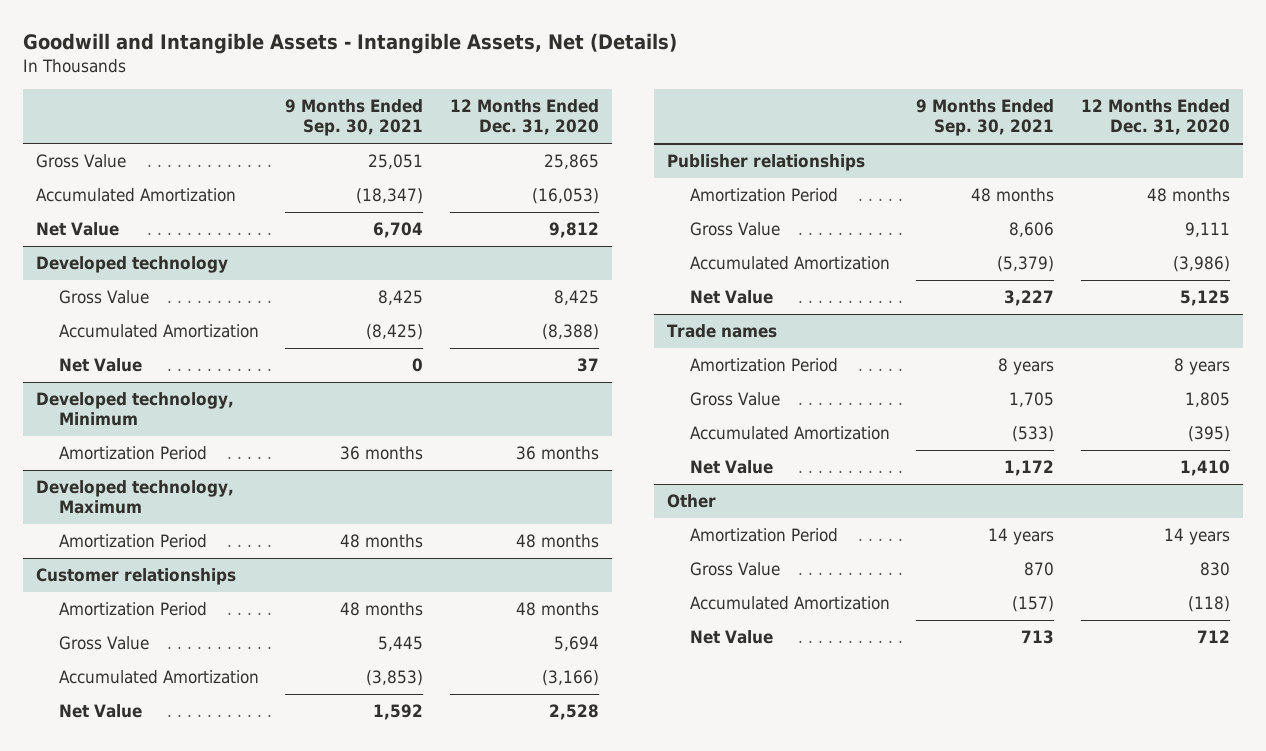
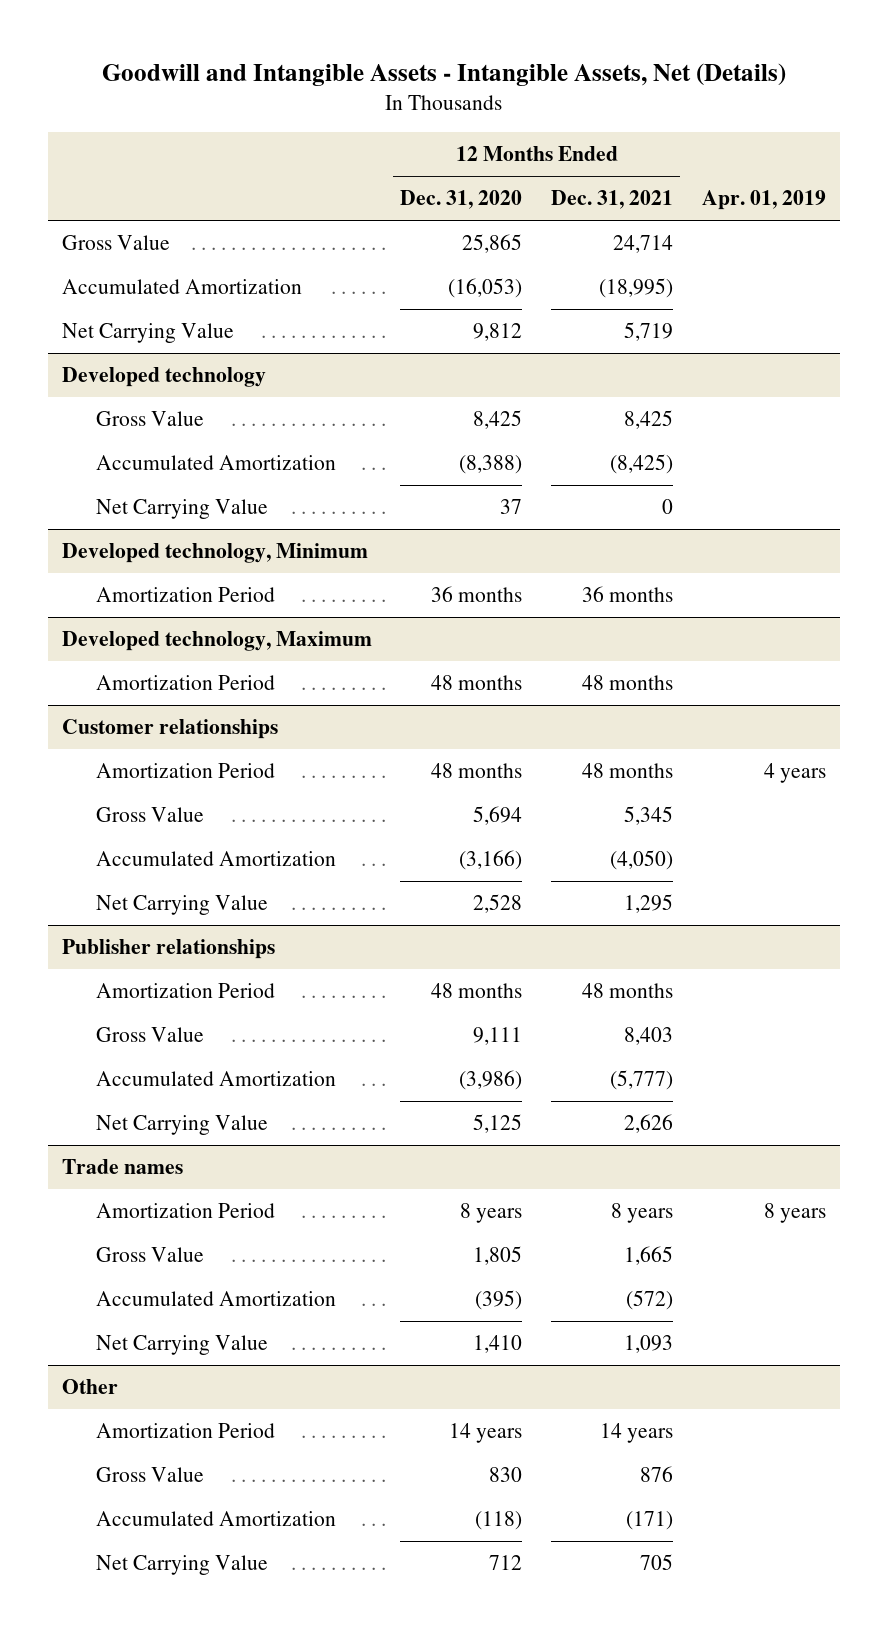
[285,98,424,137] 9 Months Ended Sep. 30, 2021 -> none
none -> [551,190,674,210] Dec. 31, 2021
none -> [701,190,826,211] Apr. 01, 2019
[36,221,120,236] Net Value -> [61,323,234,344] Net Carrying Value
[58,357,142,372] Net Value -> [95,499,268,520] Net Carrying Value
[58,703,142,718] Net Value -> [95,895,268,916] Net Carrying Value
[689,289,773,304] Net Value -> [95,1115,268,1136] Net Carrying Value
[689,459,773,474] Net Value -> [95,1335,268,1356] Net Carrying Value
[689,629,773,644] Net Value -> [95,1555,268,1576] Net Carrying Value

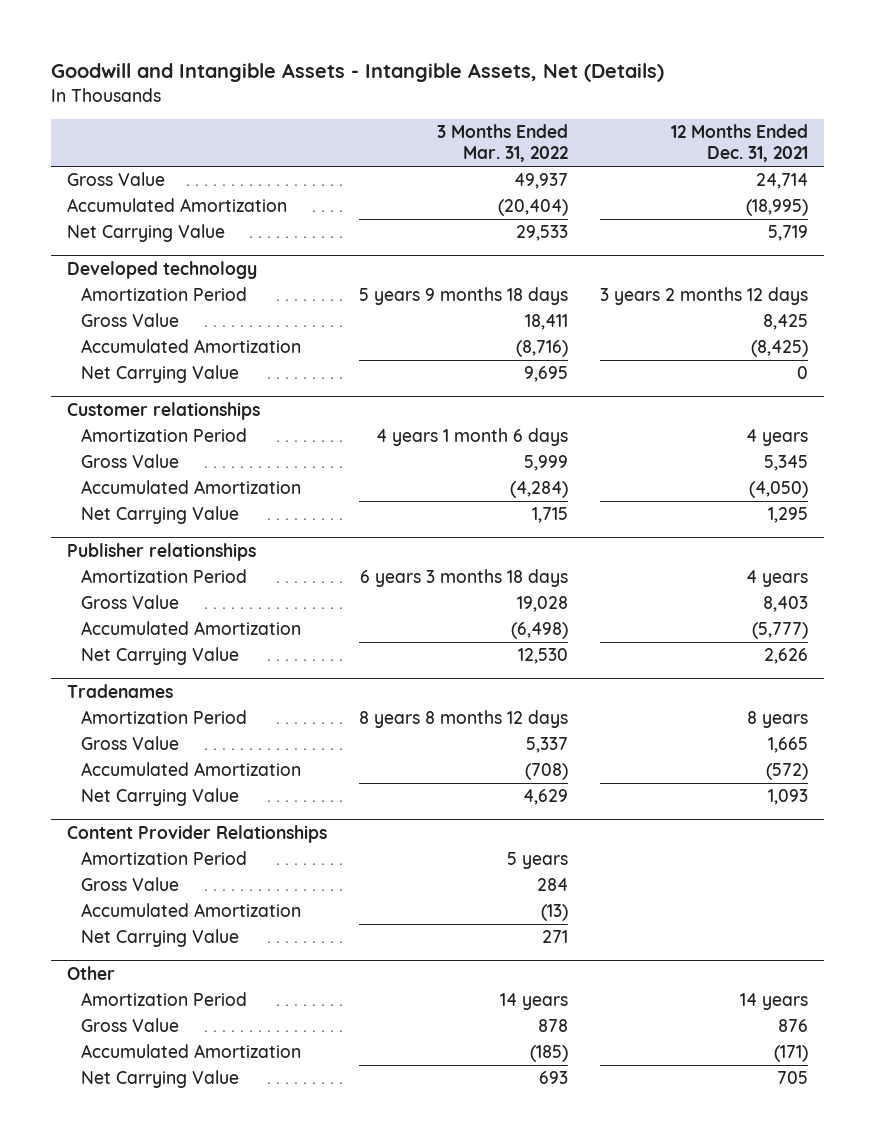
[400,190,523,210] Dec. 31, 2020 -> none
[701,190,826,211] Apr. 01, 2019 -> none
none -> [437,124,569,163] 3 Months Ended Mar. 31, 2022
none -> [81,287,248,302] Amortization Period
[61,543,368,564] Developed technology, Minimum -> none
[95,587,275,603] Amortization Period -> none
[61,631,372,652] Developed technology, Maximum -> none
[95,675,275,691] Amortization Period -> none
[582,763,674,779] 48 months -> [746,429,809,447] 4 years
[582,983,674,999] 48 months -> [746,570,809,588] 4 years
[61,1159,183,1175] Trade names -> [66,683,173,698] Tradenames
none -> [66,824,327,843] Content Provider Relationships
none -> [81,851,248,866] Amortization Period
none -> [81,877,180,892] Gross Value
none -> [81,903,302,918] Accumulated Amortization
none -> [81,929,240,948] Net Carrying Value

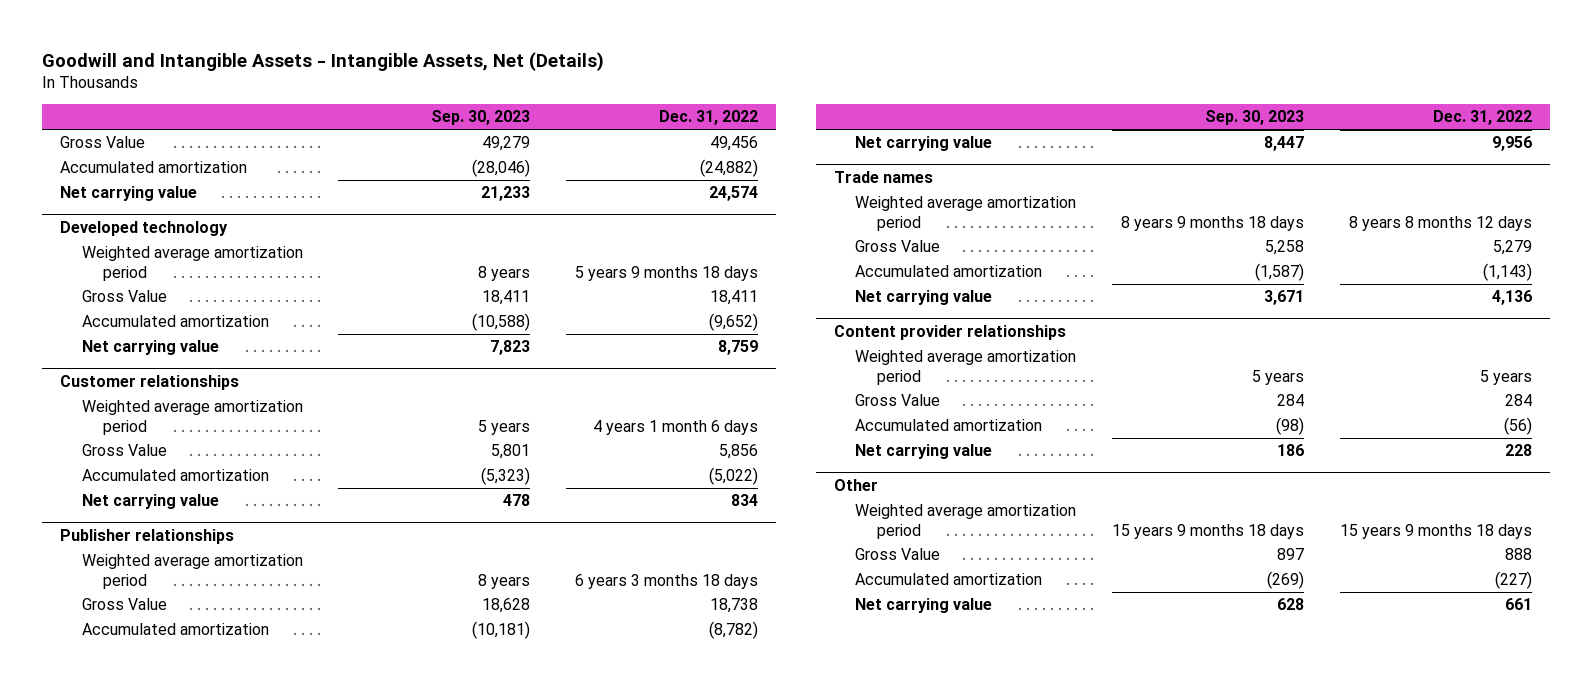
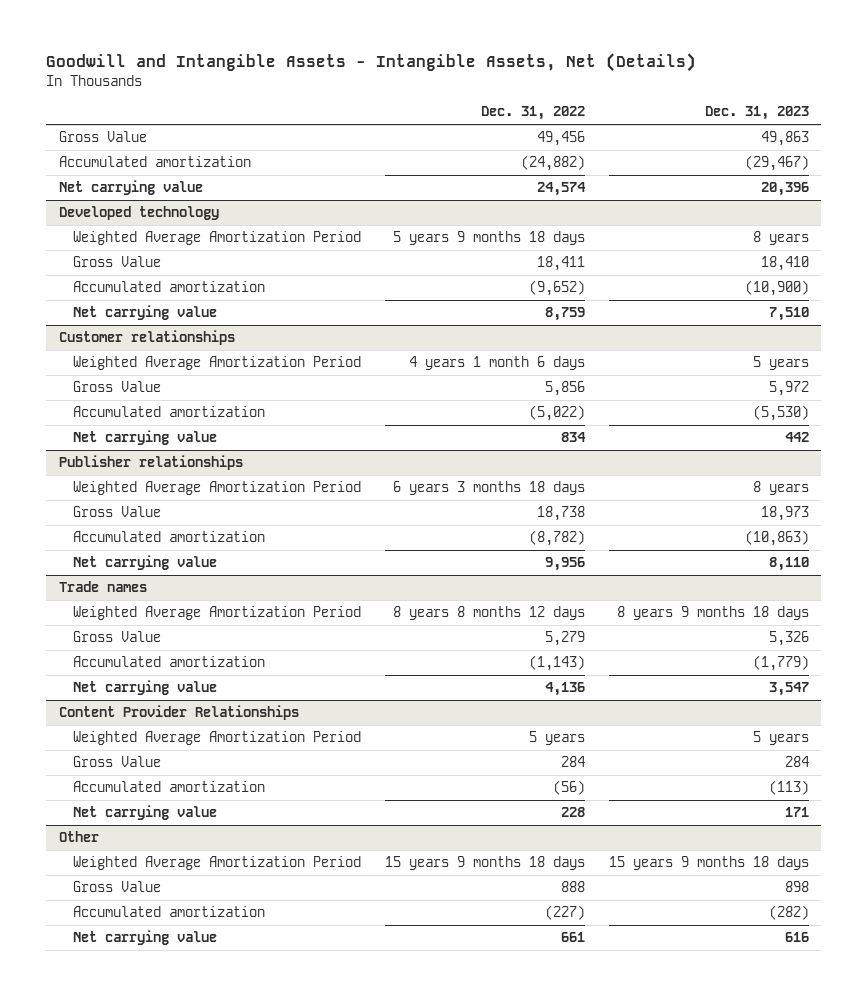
[431,110,531,126] Sep. 30, 2023 -> none
none -> [705,106,810,121] Dec. 31, 2023
[81,246,303,281] Weighted average amortization period -> [72,231,361,246] Weighted Average Amortization Period
[81,400,303,435] Weighted average amortization period -> [72,356,361,371] Weighted Average Amortization Period
[81,554,303,589] Weighted average amortization period -> [72,481,361,496] Weighted Average Amortization Period
[855,196,1077,231] Weighted average amortization period -> [72,606,361,621] Weighted Average Amortization Period
[833,324,1066,340] Content provider relationships -> [58,705,299,721] Content Provider Relationships
[855,350,1077,385] Weighted average amortization period -> [72,731,361,746] Weighted Average Amortization Period
[855,504,1077,539] Weighted average amortization period -> [72,856,361,871] Weighted Average Amortization Period

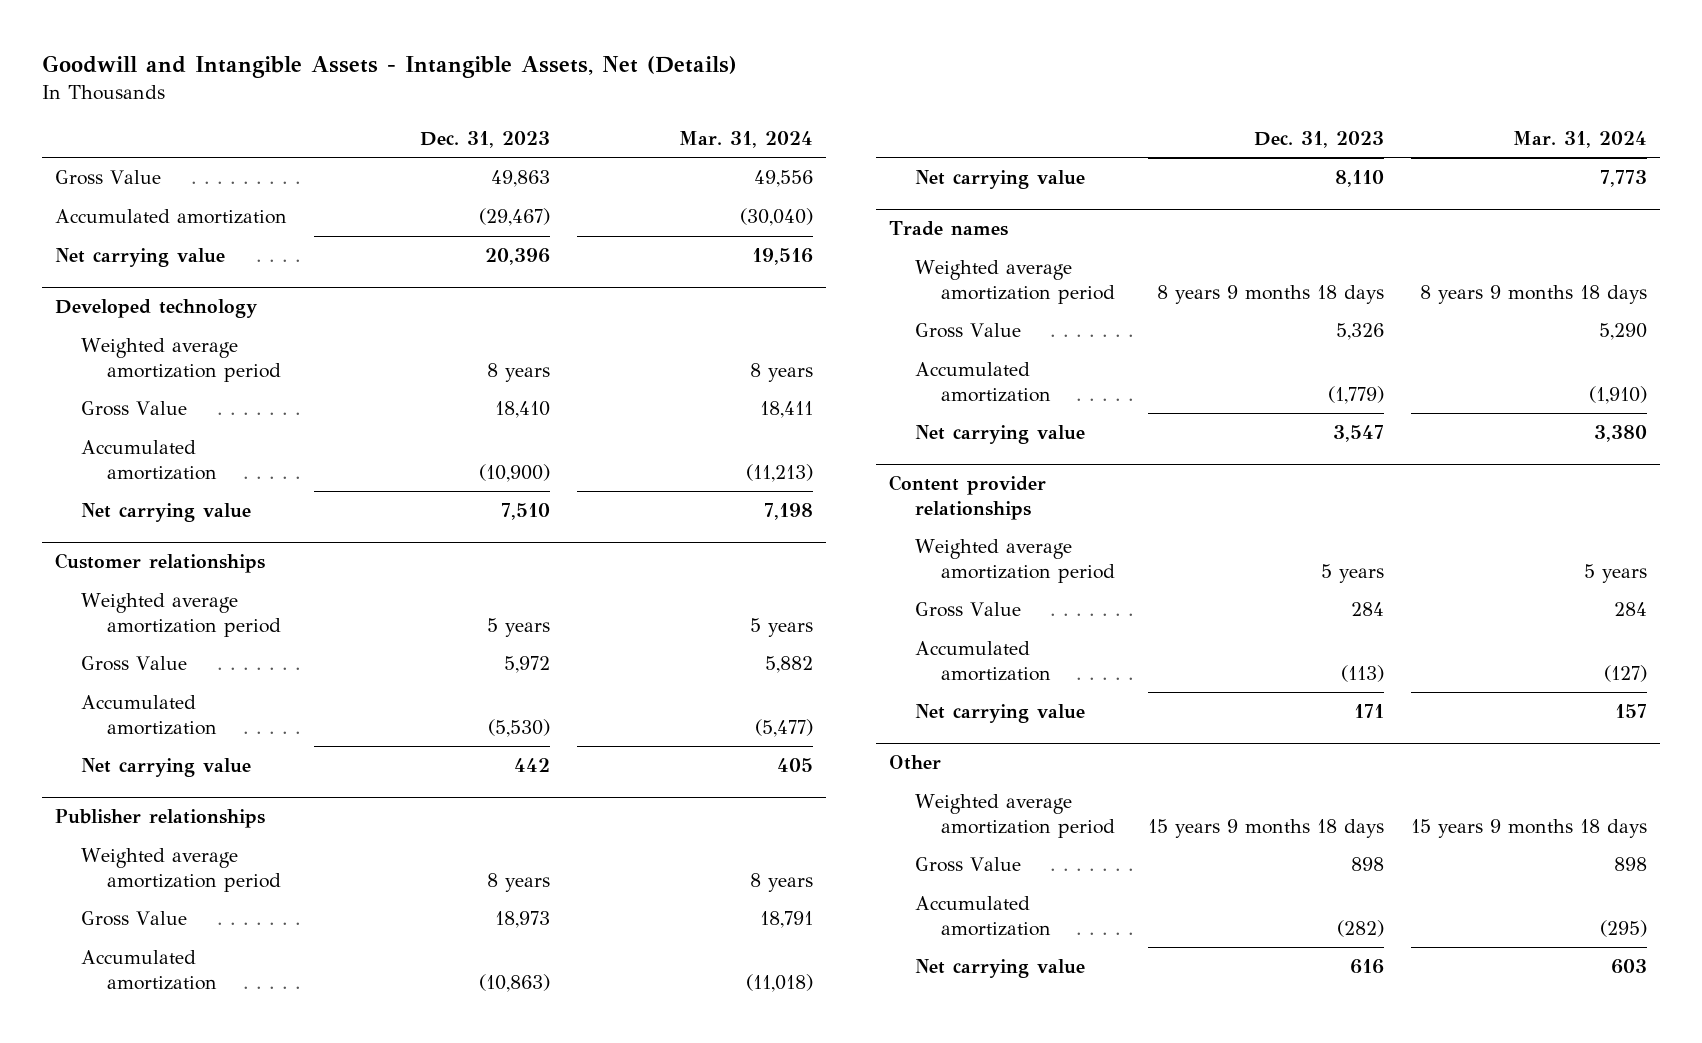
[480,106,585,121] Dec. 31, 2022 -> none
none -> [678,130,813,148] Mar. 31, 2024
[72,231,361,246] Weighted Average Amortization Period -> [81,338,282,382] Weighted average amortization period
[72,356,361,371] Weighted Average Amortization Period -> [81,593,282,637] Weighted average amortization period
[72,481,361,496] Weighted Average Amortization Period -> [81,848,282,892] Weighted average amortization period
[72,606,361,621] Weighted Average Amortization Period -> [915,260,1116,304] Weighted average amortization period
[58,705,299,721] Content Provider Relationships -> [889,475,1047,520] Content provider relationships
[72,731,361,746] Weighted Average Amortization Period -> [915,539,1116,583] Weighted average amortization period
[72,856,361,871] Weighted Average Amortization Period -> [915,794,1116,838] Weighted average amortization period

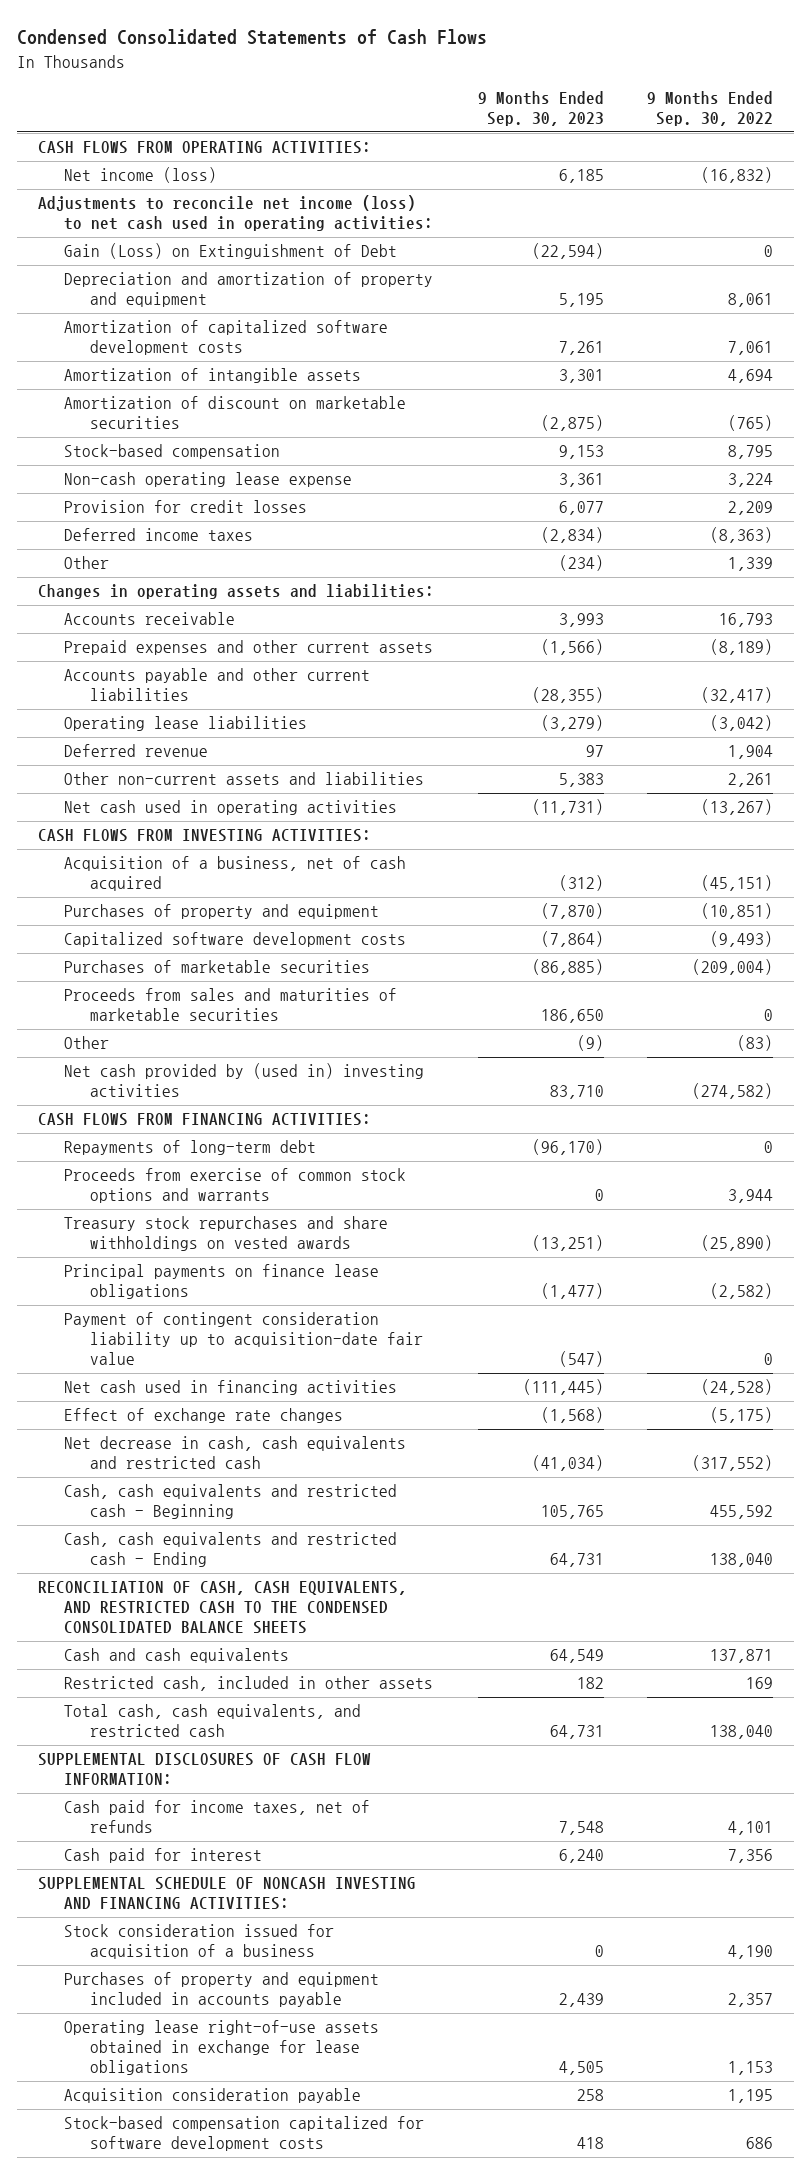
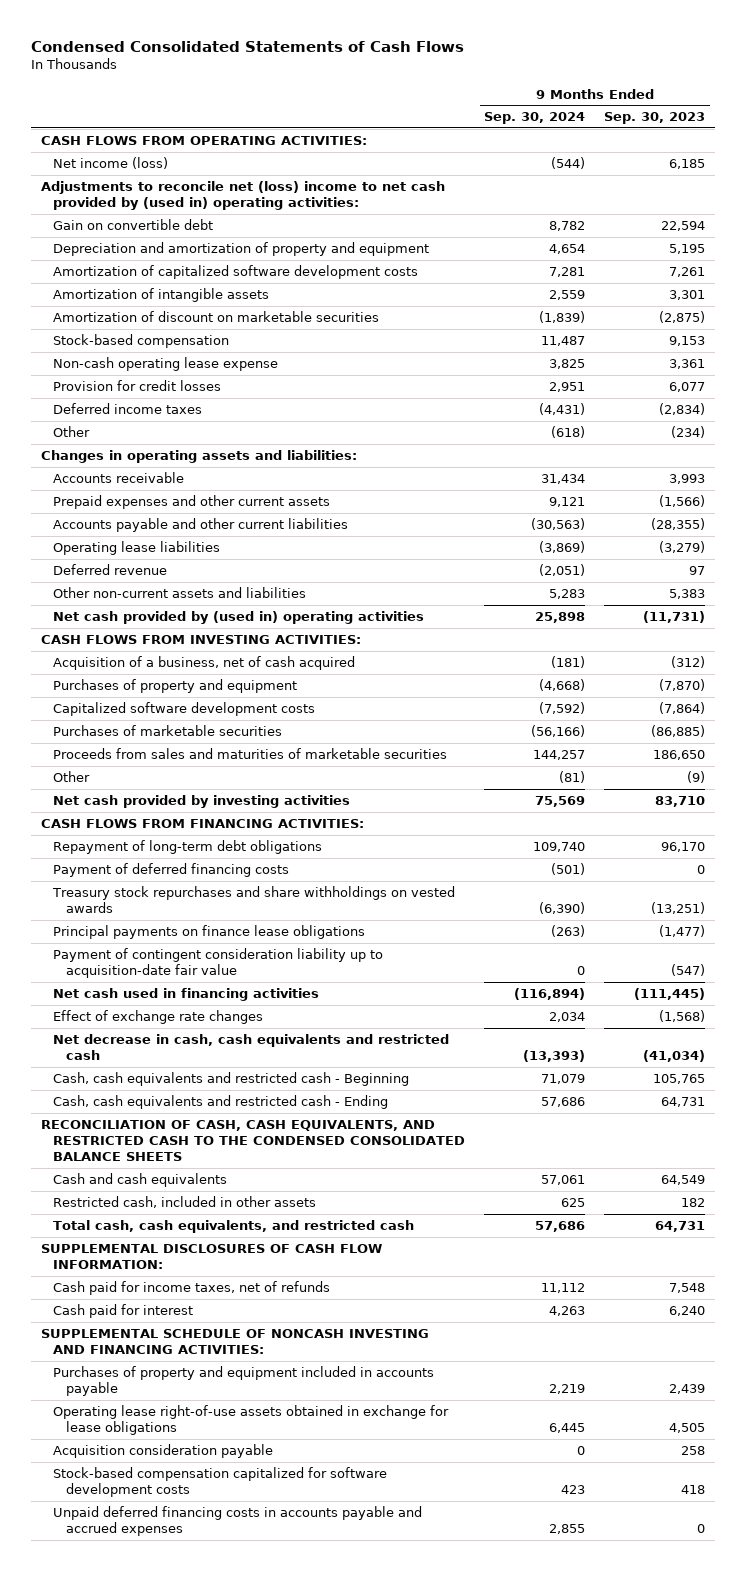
[646,91,773,127] 9 Months Ended Sep. 30, 2022 -> none
none -> [484,112,586,125] Sep. 30, 2024
[38,195,434,232] Adjustments to reconcile net income (loss) to net cash used in operating activities: -> [40,181,445,211] Adjustments to reconcile net (loss) income to net cash provided by (used in) operating activities:
[64,243,398,260] Gain (Loss) on Extinguishment of Debt -> [53,219,214,231] Gain on convertible debt
[531,243,604,260] (22,594) -> [661,221,706,232] 22,594
[64,800,398,816] Net cash used in operating activities -> [53,611,425,625] Net cash provided by (used in) operating activities
[64,1063,425,1098] Net cash provided by (used in) investing activities -> [53,795,351,809] Net cash provided by investing activities
[64,1168,407,1204] Proceeds from exercise of common stock options and warrants -> none
[64,1140,317,1156] Repayments of long-term debt -> [53,840,323,855] Repayment of long-term debt obligations
[531,1139,604,1156] (96,170) -> [661,842,706,853] 96,170
none -> [53,863,290,878] Payment of deferred financing costs
[64,1924,335,1960] Stock consideration issued for acquisition of a business -> none
none -> [53,1506,423,1537] Unpaid deferred financing costs in accounts payable and accrued expenses

